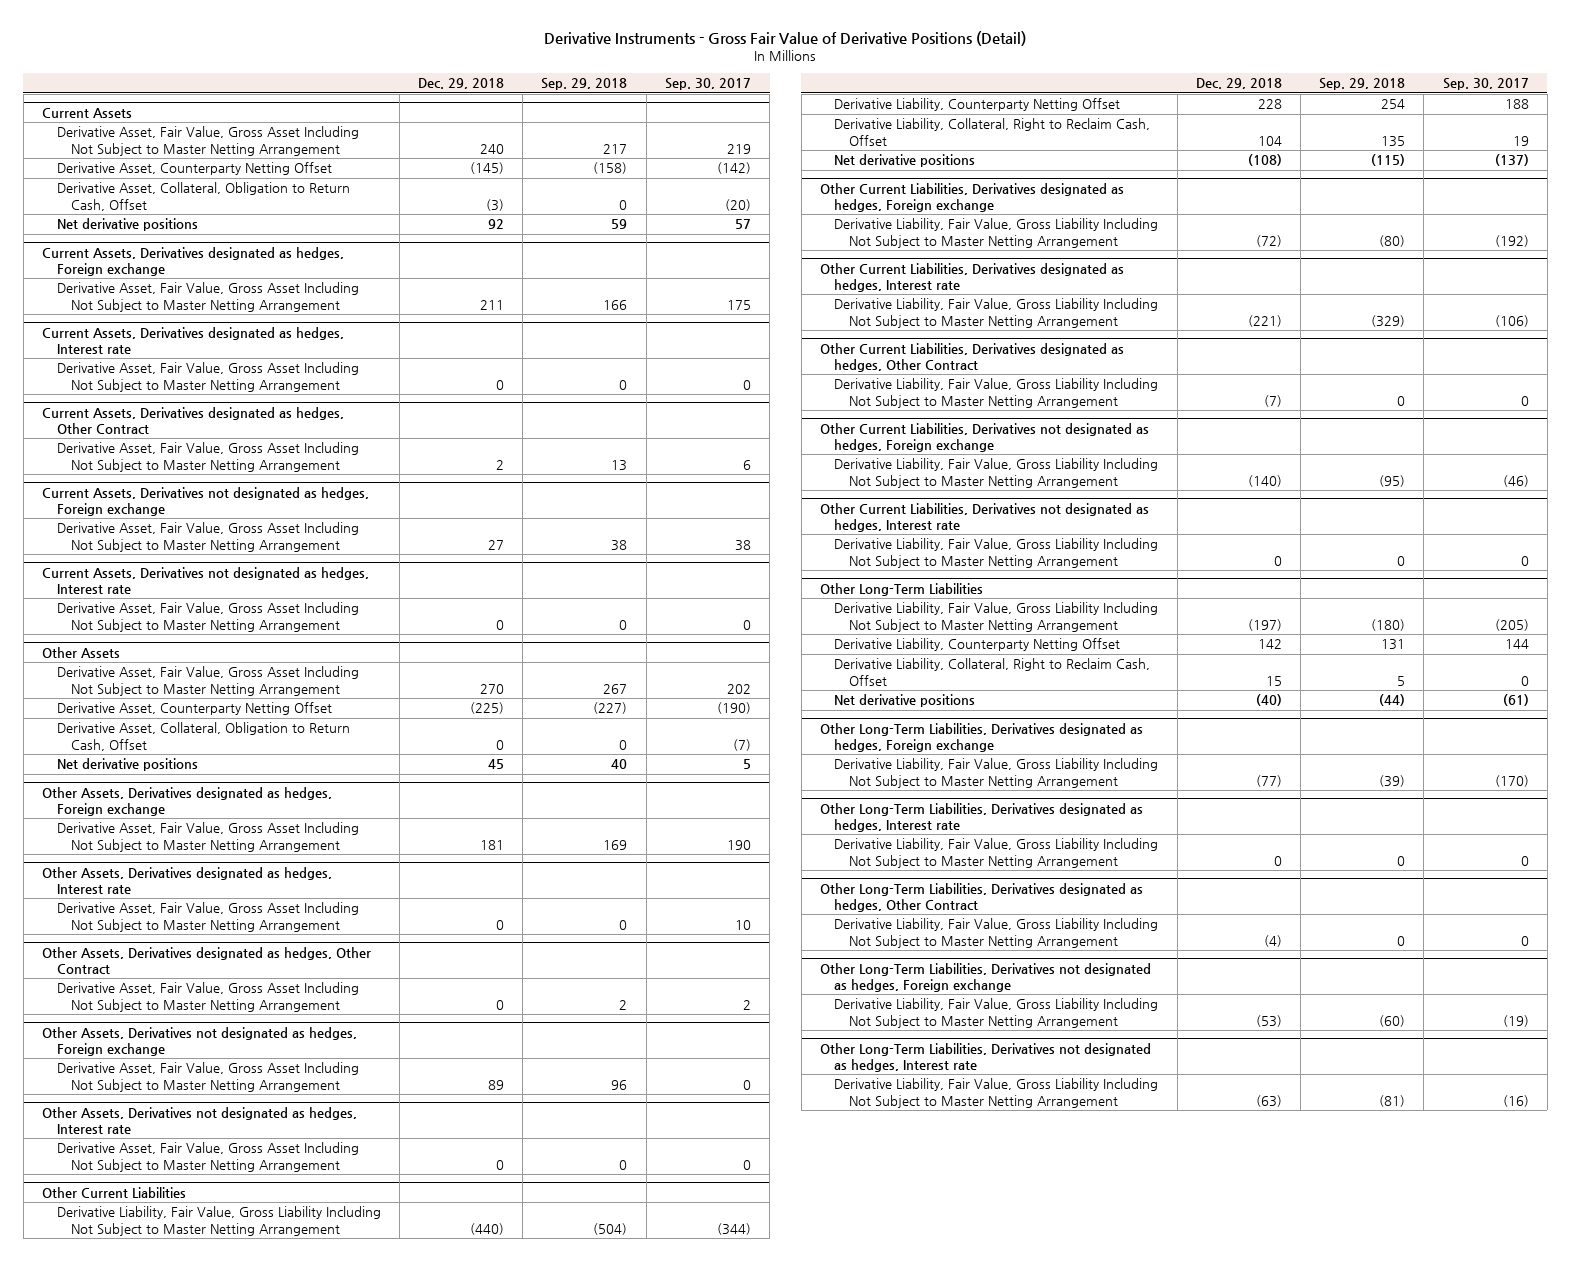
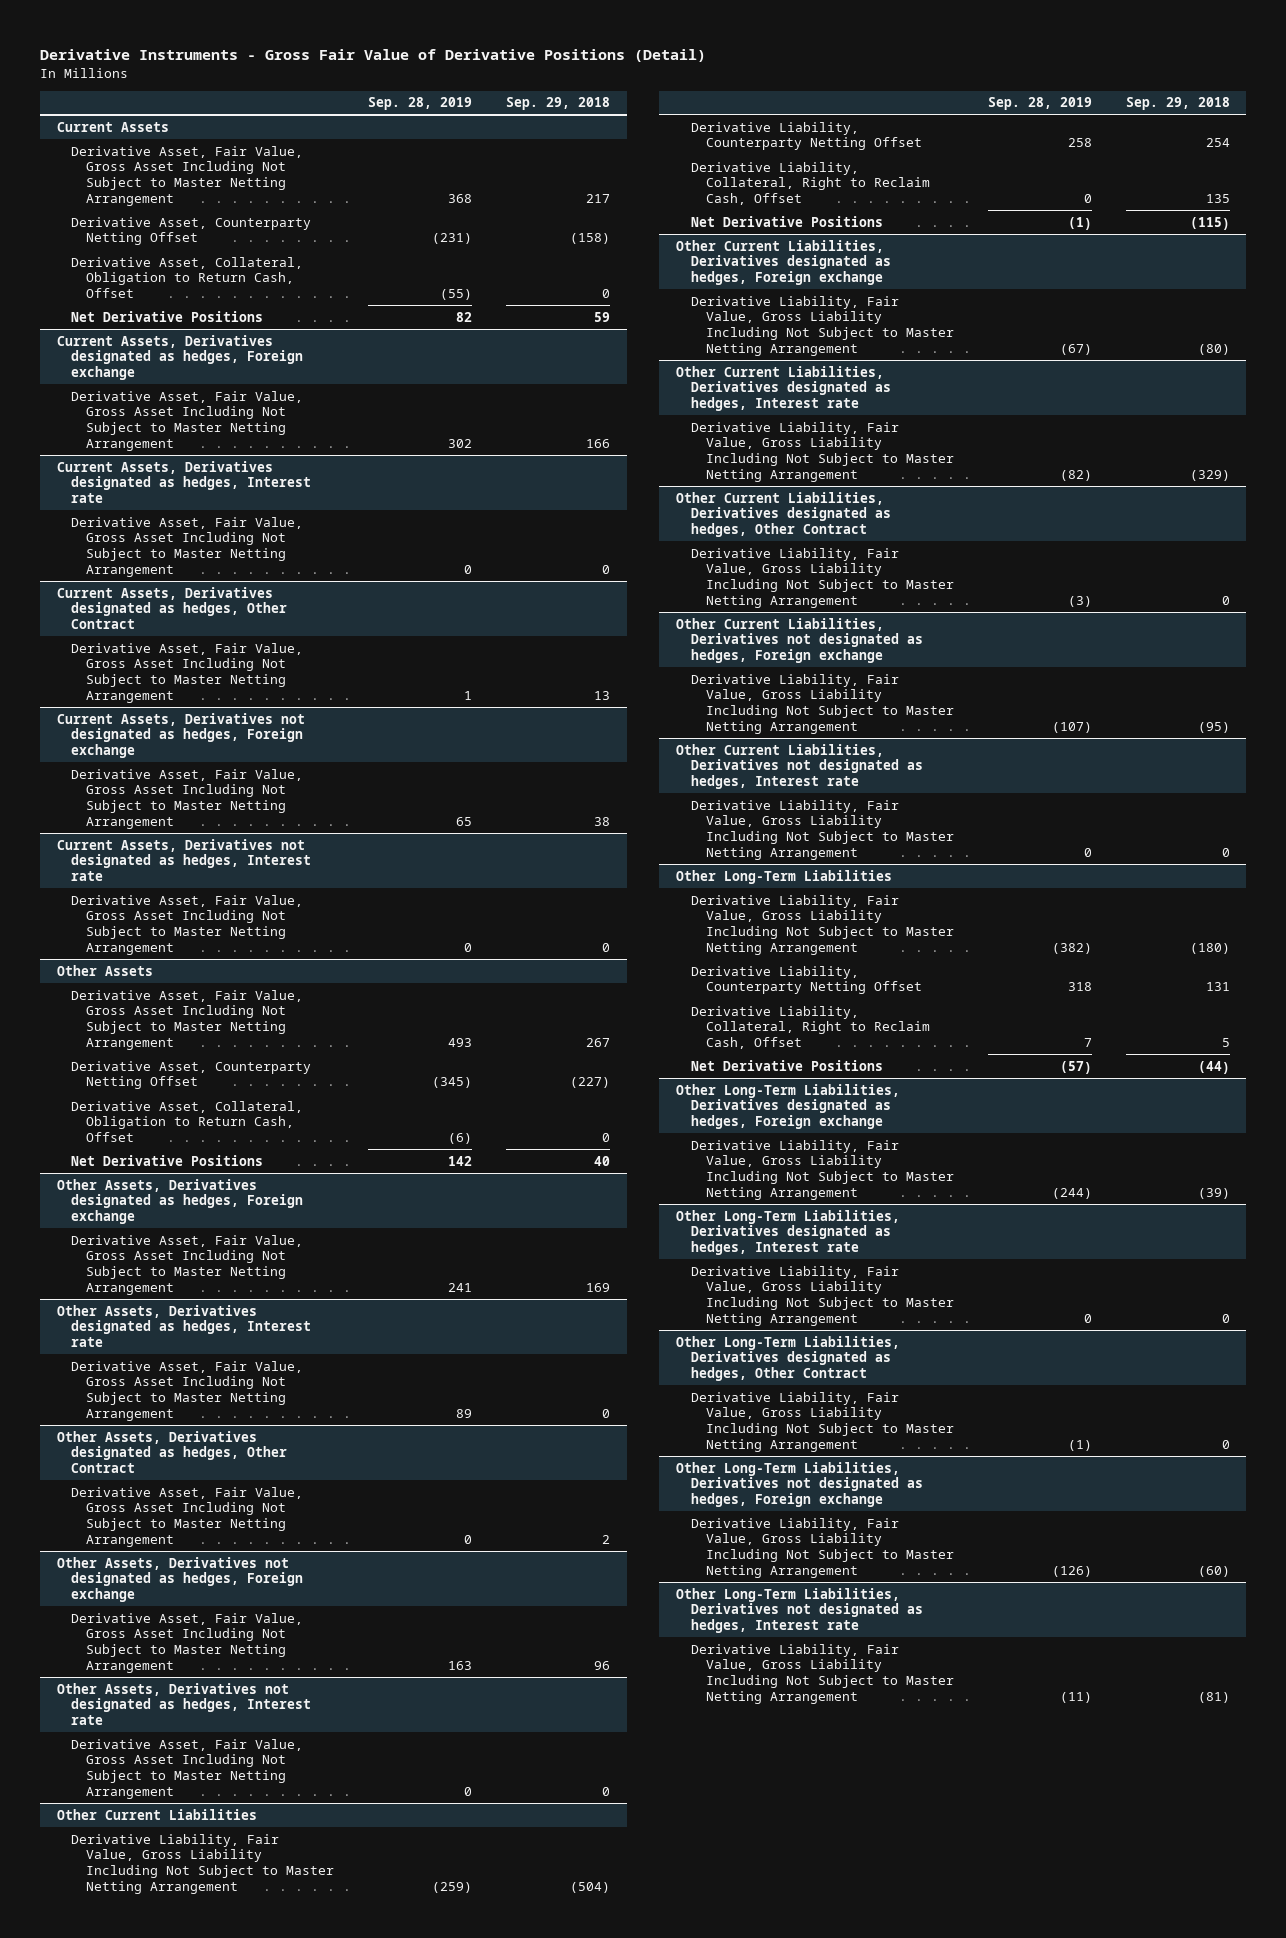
[417,78,504,90] Dec. 29, 2018 -> none
[664,78,751,91] Sep. 30, 2017 -> none
none -> [367,97,472,111] Sep. 28, 2019
[56,218,198,232] Net derivative positions -> [71,310,264,322] Net Derivative Positions
[56,758,198,772] Net derivative positions -> [71,1154,264,1166] Net Derivative Positions
[834,154,976,168] Net derivative positions -> [690,215,883,227] Net Derivative Positions
[834,694,976,708] Net derivative positions -> [690,1059,883,1071] Net Derivative Positions

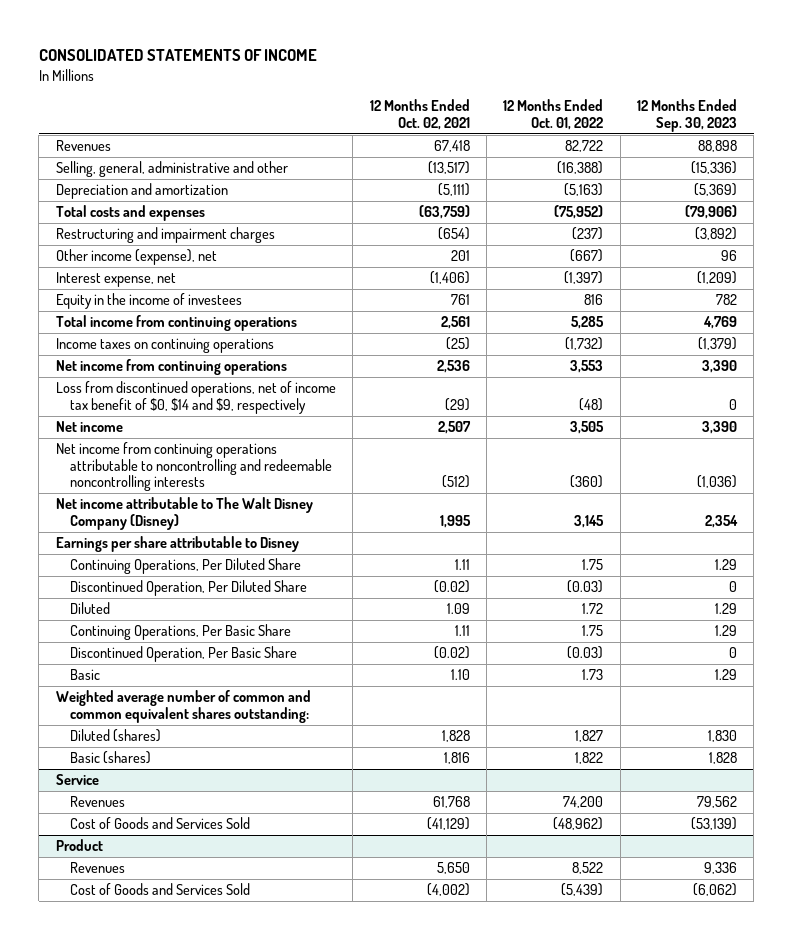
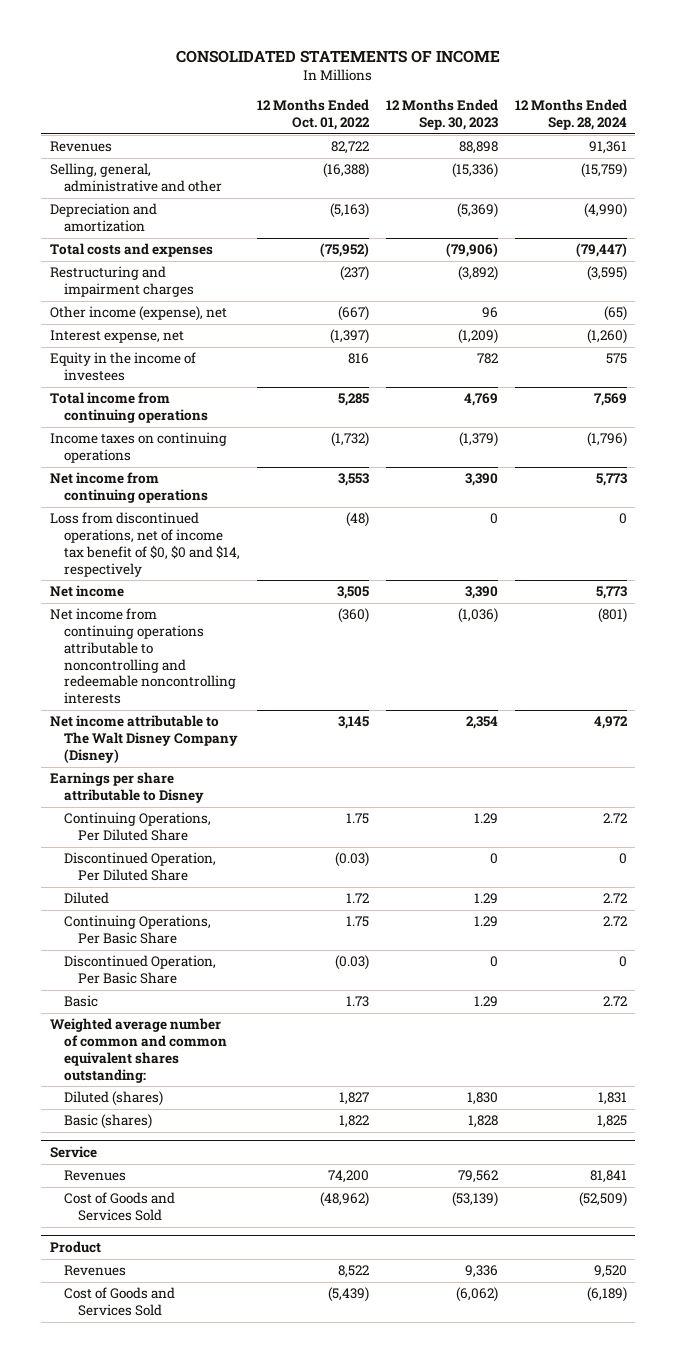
[369,99,470,131] 12 Months Ended Oct. 02, 2021 -> none
none -> [514,98,627,130] 12 Months Ended Sep. 28, 2024
[55,381,336,414] Loss from discontinued operations, net of income tax benefit of $0, $14 and $9, respectively -> [49,512,240,577] Loss from discontinued operations, net of income tax benefit of $0, $0 and $14, respectively

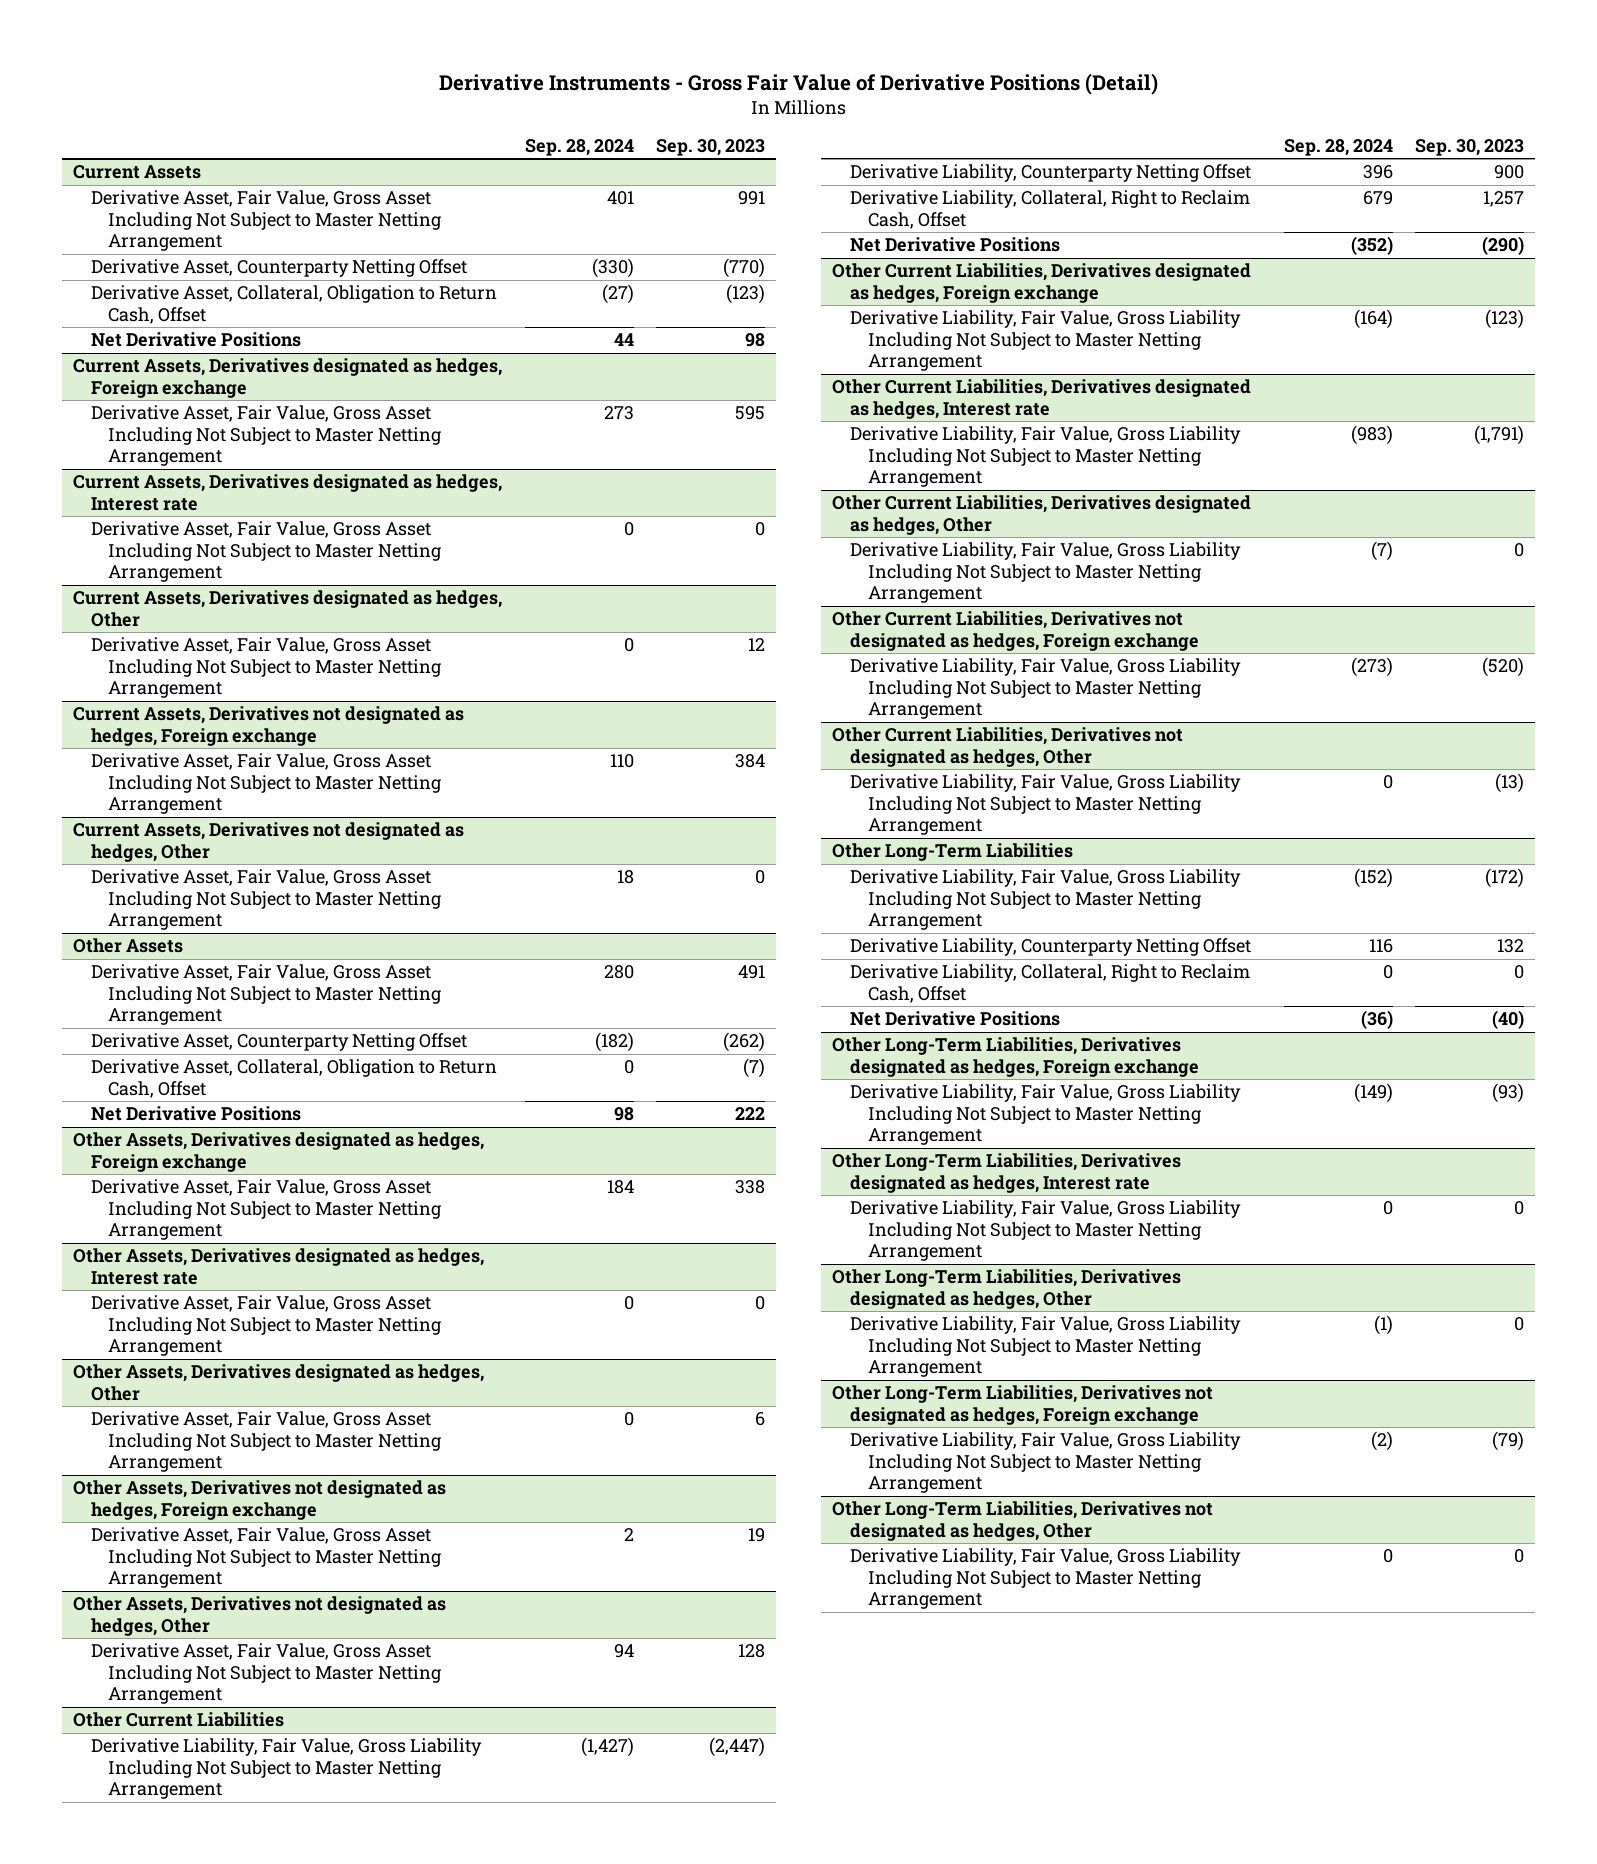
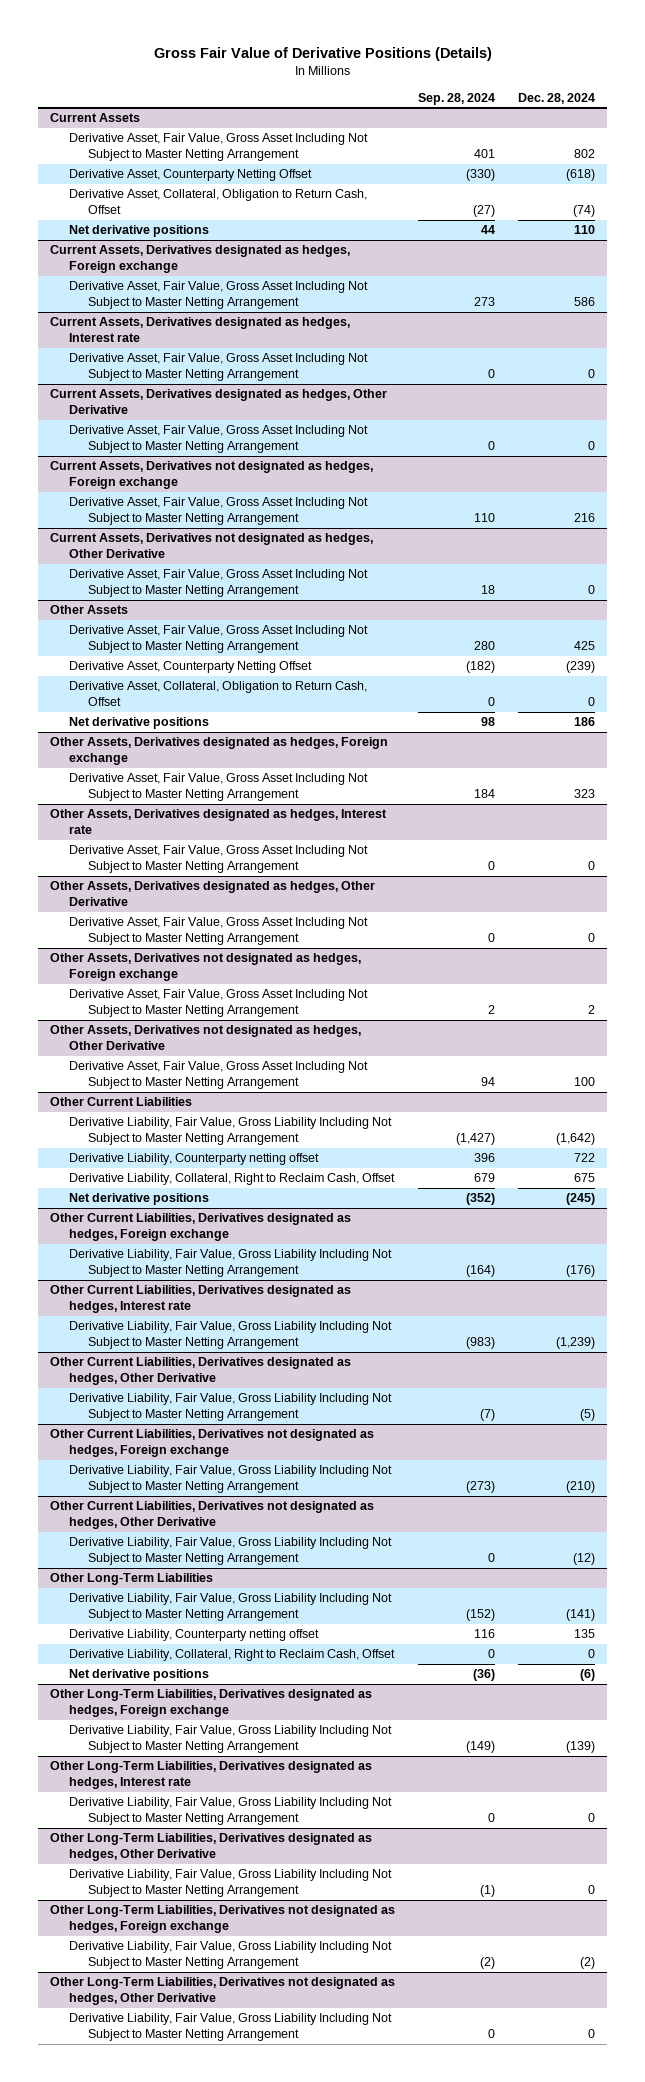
[438,72,1158,95] Derivative Instruments - Gross Fair Value of Derivative Positions (Detail) -> [153,46,492,61] Gross Fair Value of Derivative Positions (Details)
[655,138,765,156] Sep. 30, 2023 -> none
none -> [518,92,596,104] Dec. 28, 2024
[90,332,301,348] Net Derivative Positions -> [68,225,209,238] Net derivative positions
[73,590,503,627] Current Assets, Derivatives designated as hedges, Other -> [49,389,387,415] Current Assets, Derivatives designated as hedges, Other Derivative
[73,822,465,862] Current Assets, Derivatives not designated as hedges, Other -> [49,533,373,559] Current Assets, Derivatives not designated as hedges, Other Derivative
[90,1106,301,1122] Net Derivative Positions -> [68,717,209,730] Net derivative positions
[73,1364,485,1401] Other Assets, Derivatives designated as hedges, Other -> [49,881,375,907] Other Assets, Derivatives designated as hedges, Other Derivative
[73,1596,447,1636] Other Assets, Derivatives not designated as hedges, Other -> [49,1025,361,1051] Other Assets, Derivatives not designated as hedges, Other Derivative
[849,164,1251,183] Derivative Liability, Counterparty Netting Offset -> [68,1153,319,1166] Derivative Liability, Counterparty netting offset
[849,237,1060,253] Net Derivative Positions -> [68,1193,209,1206] Net derivative positions
[832,495,1252,535] Other Current Liabilities, Derivatives designated as hedges, Other -> [49,1357,351,1386] Other Current Liabilities, Derivatives designated as hedges, Other Derivative
[832,727,1184,767] Other Current Liabilities, Derivatives not designated as hedges, Other -> [49,1501,374,1530] Other Current Liabilities, Derivatives not designated as hedges, Other Derivative
[849,938,1251,957] Derivative Liability, Counterparty Netting Offset -> [68,1629,319,1642] Derivative Liability, Counterparty netting offset
[849,1011,1060,1027] Net Derivative Positions -> [68,1669,209,1682] Net derivative positions
[832,1269,1182,1309] Other Long-Term Liabilities, Derivatives designated as hedges, Other -> [49,1833,372,1862] Other Long-Term Liabilities, Derivatives designated as hedges, Other Derivative
[832,1501,1214,1541] Other Long-Term Liabilities, Derivatives not designated as hedges, Other -> [49,1977,395,2006] Other Long-Term Liabilities, Derivatives not designated as hedges, Other Derivative

